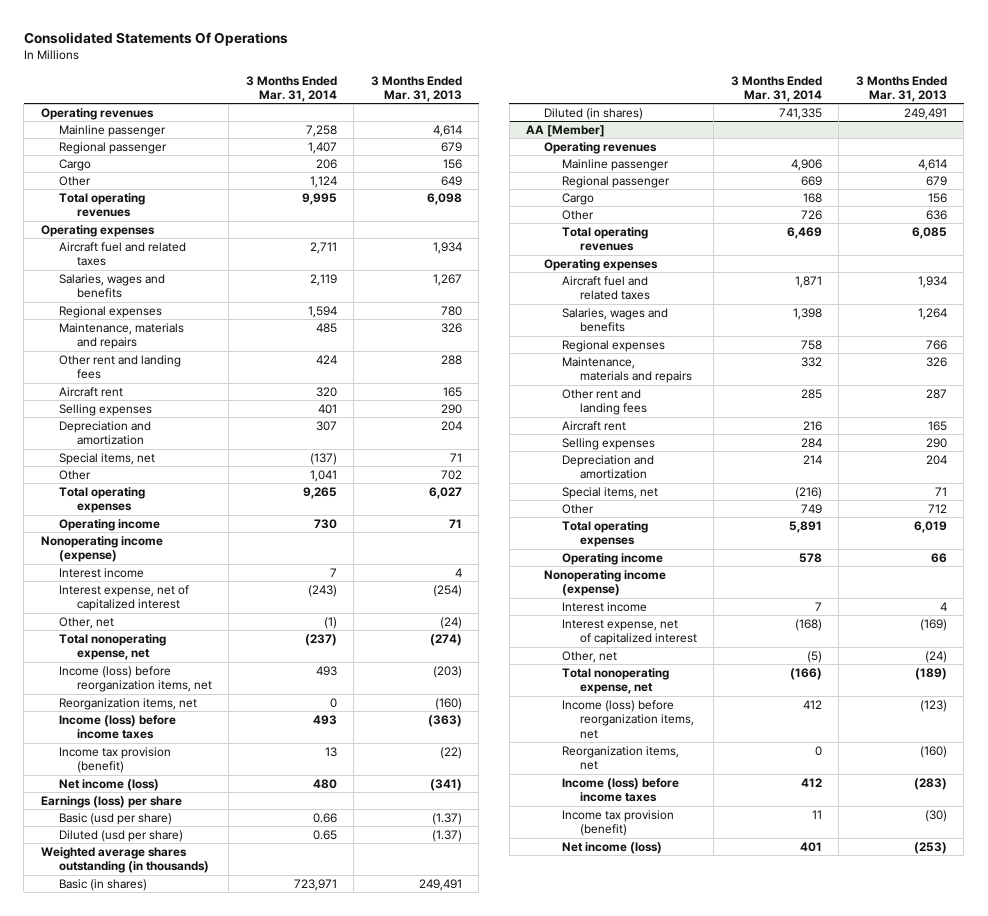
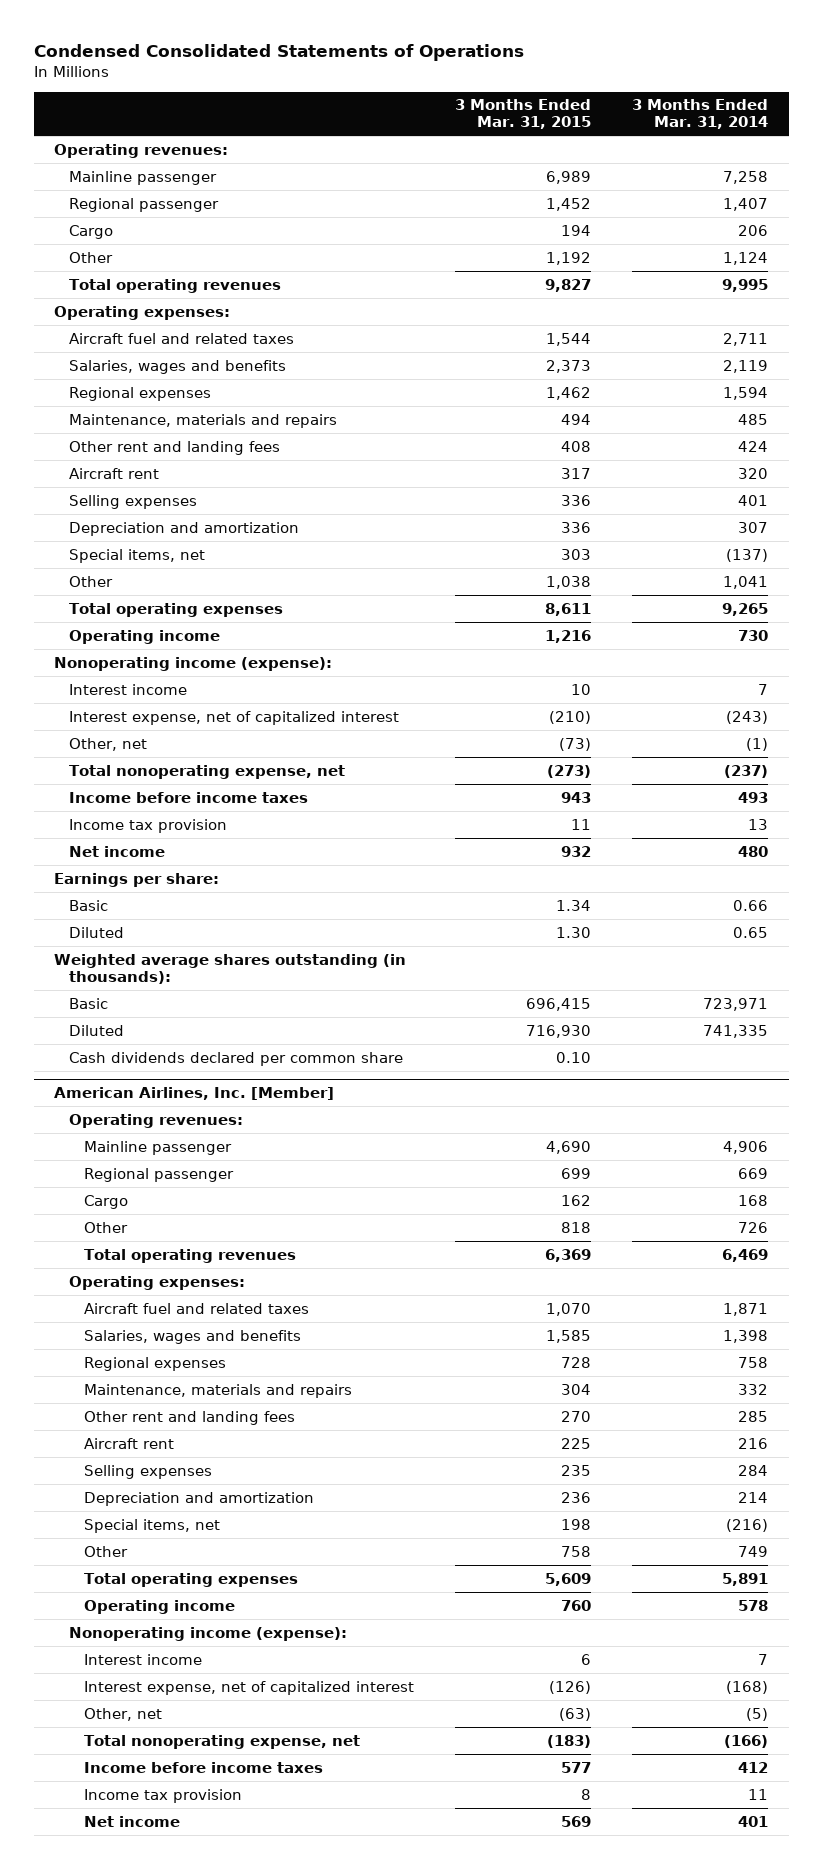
[23,31,288,46] Consolidated Statements Of Operations -> [33,43,524,61] Condensed Consolidated Statements of Operations
[370,75,462,102] 3 Months Ended Mar. 31, 2013 -> none
none -> [454,99,591,130] 3 Months Ended Mar. 31, 2015
[40,108,154,121] Operating revenues -> [54,143,229,158] Operating revenues:
[40,225,155,238] Operating expenses -> [54,305,231,320] Operating expenses:
[40,536,163,563] Nonoperating income (expense) -> [54,656,333,671] Nonoperating income (expense):
[58,666,212,693] Income (loss) before reorganization items, net -> none
[58,698,197,711] Reorganization items, net -> none
[525,125,605,138] AA [Member] -> none
[58,715,176,740] Income (loss) before income taxes -> [69,791,309,803] Income before income taxes
[58,747,171,774] Income tax provision (benefit) -> [69,818,228,833] Income tax provision
[58,779,159,792] Net income (loss) -> [69,845,166,857] Net income
[40,796,182,809] Earnings (loss) per share -> [54,872,220,887] Earnings per share:
[58,813,172,826] Basic (usd per share) -> [69,899,109,911] Basic
[58,830,183,843] Diluted (usd per share) -> [69,926,125,938] Diluted
[40,847,209,874] Weighted average shares outstanding (in thousands) -> [54,953,407,984] Weighted average shares outstanding (in thousands):
[58,879,147,892] Basic (in shares) -> [69,997,109,1009] Basic
[543,108,643,121] Diluted (in shares) -> [69,1024,125,1036] Diluted
none -> [69,1051,404,1066] Cash dividends declared per common share
none -> [54,1087,335,1101] American Airlines, Inc. [Member]
[543,142,657,155] Operating revenues -> [69,1113,244,1128] Operating revenues:
[543,259,658,272] Operating expenses -> [69,1275,246,1290] Operating expenses:
[543,570,666,597] Nonoperating income (expense) -> [69,1626,348,1641] Nonoperating income (expense):
[561,700,694,739] Income (loss) before reorganization items, net -> none
[561,746,679,771] Reorganization items, net -> none
[561,778,679,803] Income (loss) before income taxes -> [83,1761,323,1773] Income before income taxes
[561,810,674,837] Income tax provision (benefit) -> [83,1788,242,1803] Income tax provision
[561,842,662,855] Net income (loss) -> [83,1815,180,1827] Net income

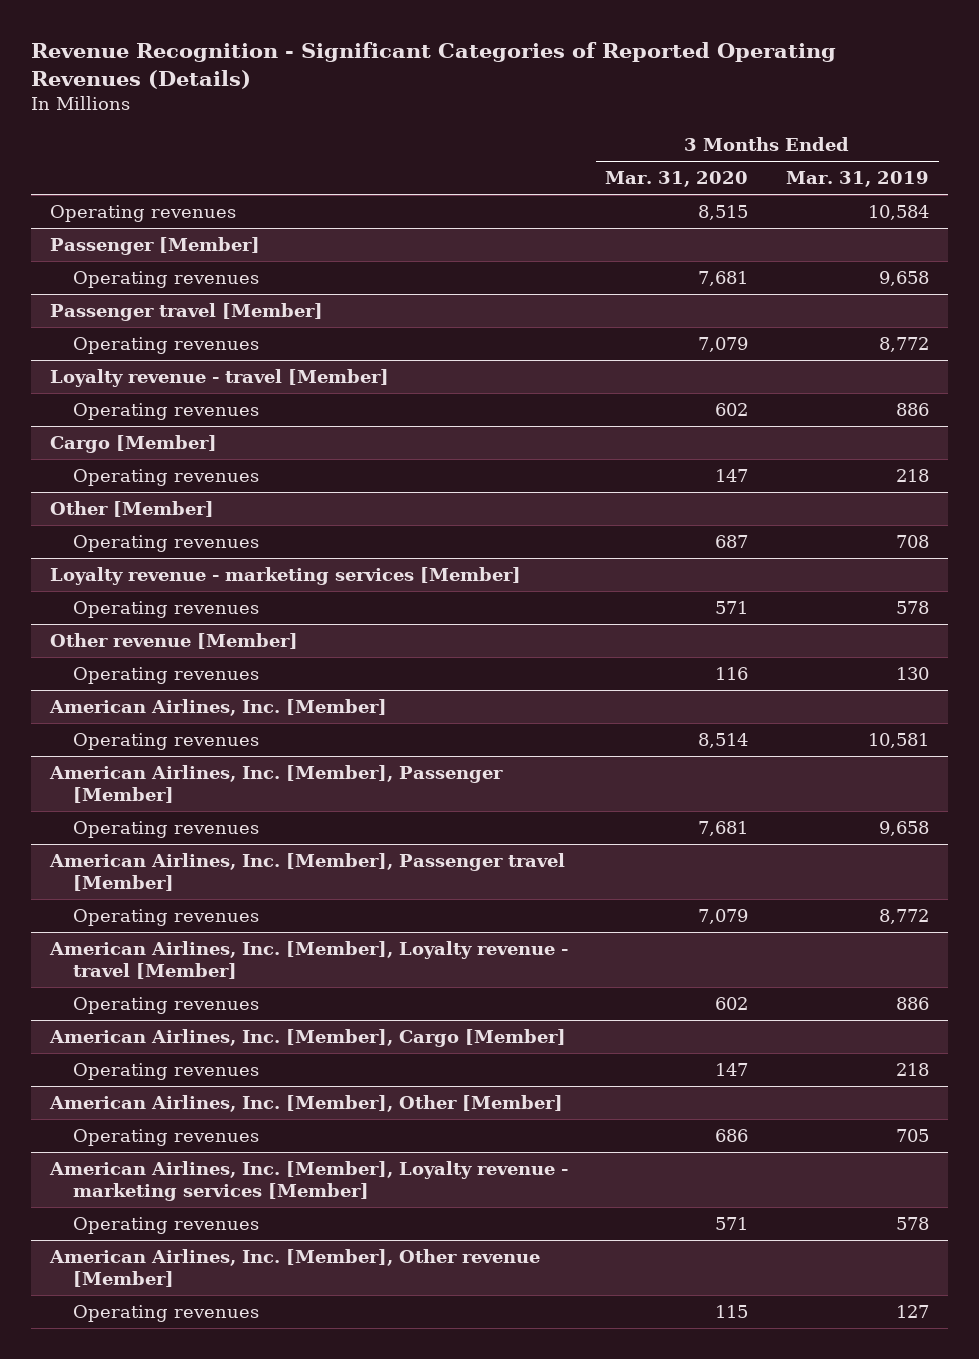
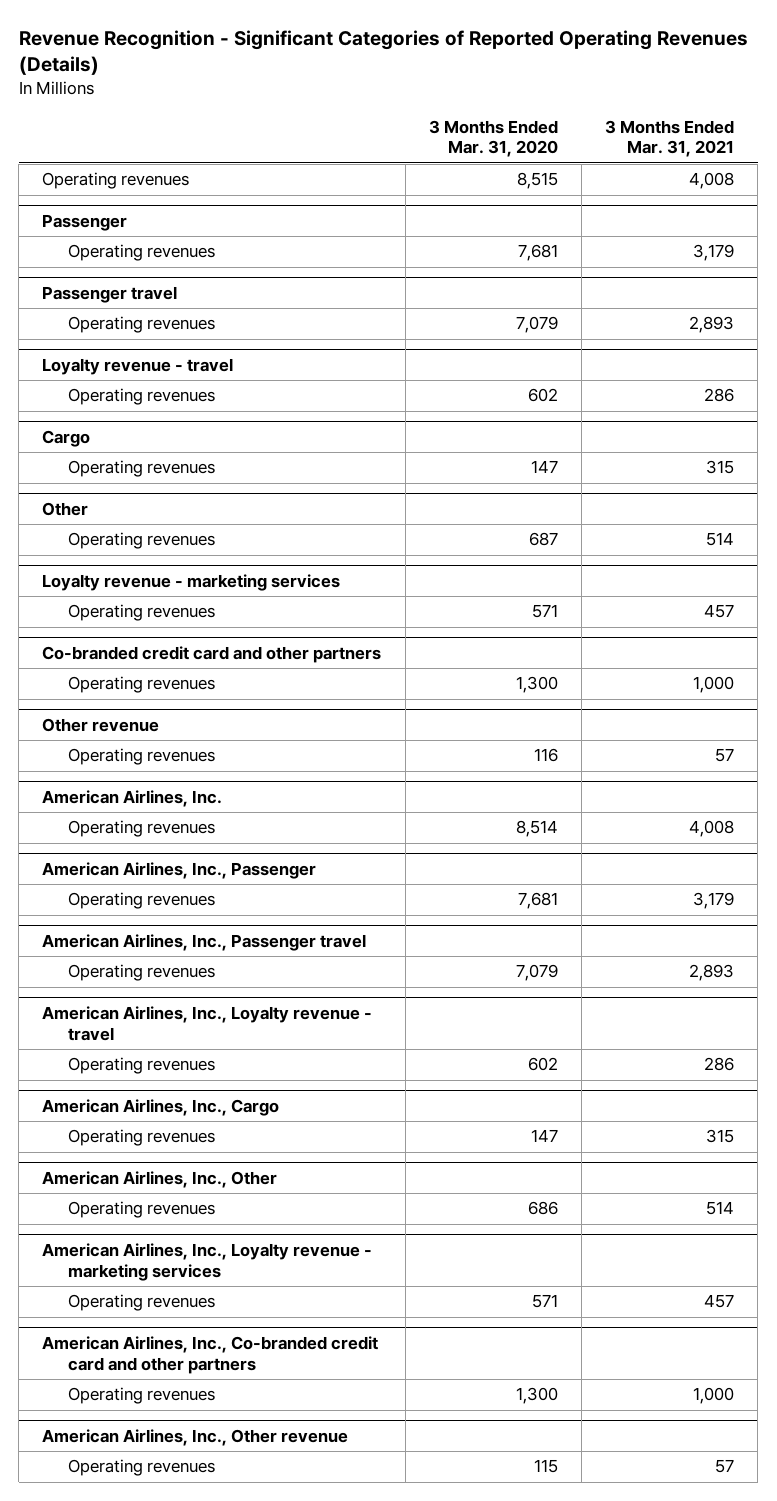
[786,171,930,188] Mar. 31, 2019 -> none
none -> [605,119,735,158] 3 Months Ended Mar. 31, 2021
[49,237,260,256] Passenger [Member] -> [42,213,128,231] Passenger
[49,303,323,322] Passenger travel [Member] -> [42,285,178,303] Passenger travel
[49,369,389,388] Loyalty revenue - travel [Member] -> [42,357,234,375] Loyalty revenue - travel
[49,435,217,454] Cargo [Member] -> [42,429,91,447] Cargo
[49,501,214,518] Other [Member] -> [42,501,89,516] Other
[49,567,521,586] Loyalty revenue - marketing services [Member] -> [42,573,341,591] Loyalty revenue - marketing services
none -> [42,645,382,663] Co-branded credit card and other partners
none -> [68,676,216,694] Operating revenues
[49,633,298,650] Other revenue [Member] -> [42,717,160,732] Other revenue
[48,699,387,717] American Airlines, Inc. [Member] -> [42,789,223,807] American Airlines, Inc.
[48,765,503,804] American Airlines, Inc. [Member], Passenger [Member] -> [42,861,317,879] American Airlines, Inc., Passenger
[48,853,565,892] American Airlines, Inc. [Member], Passenger travel [Member] -> [42,933,367,951] American Airlines, Inc., Passenger travel
[48,941,568,980] American Airlines, Inc. [Member], Loyalty revenue - travel [Member] -> [42,1005,373,1041] American Airlines, Inc., Loyalty revenue - travel
[48,1029,566,1048] American Airlines, Inc. [Member], Cargo [Member] -> [42,1098,280,1116] American Airlines, Inc., Cargo
[48,1095,563,1113] American Airlines, Inc. [Member], Other [Member] -> [42,1170,278,1188] American Airlines, Inc., Other
[48,1161,568,1202] American Airlines, Inc. [Member], Loyalty revenue - marketing services [Member] -> [42,1242,373,1281] American Airlines, Inc., Loyalty revenue - marketing services
none -> [42,1335,379,1374] American Airlines, Inc., Co-branded credit card and other partners
none -> [68,1387,216,1405] Operating revenues
[48,1249,540,1288] American Airlines, Inc. [Member], Other revenue [Member] -> [42,1428,349,1446] American Airlines, Inc., Other revenue

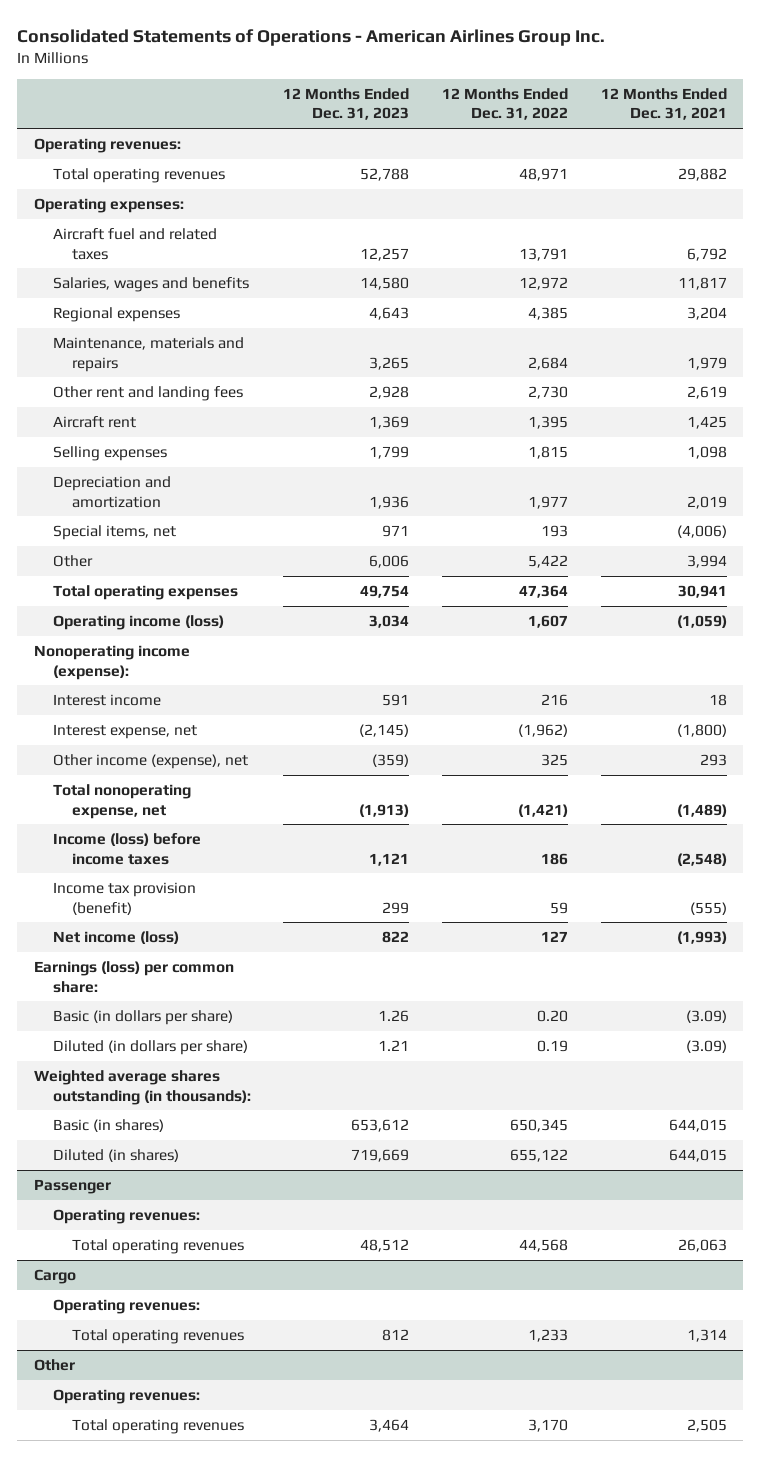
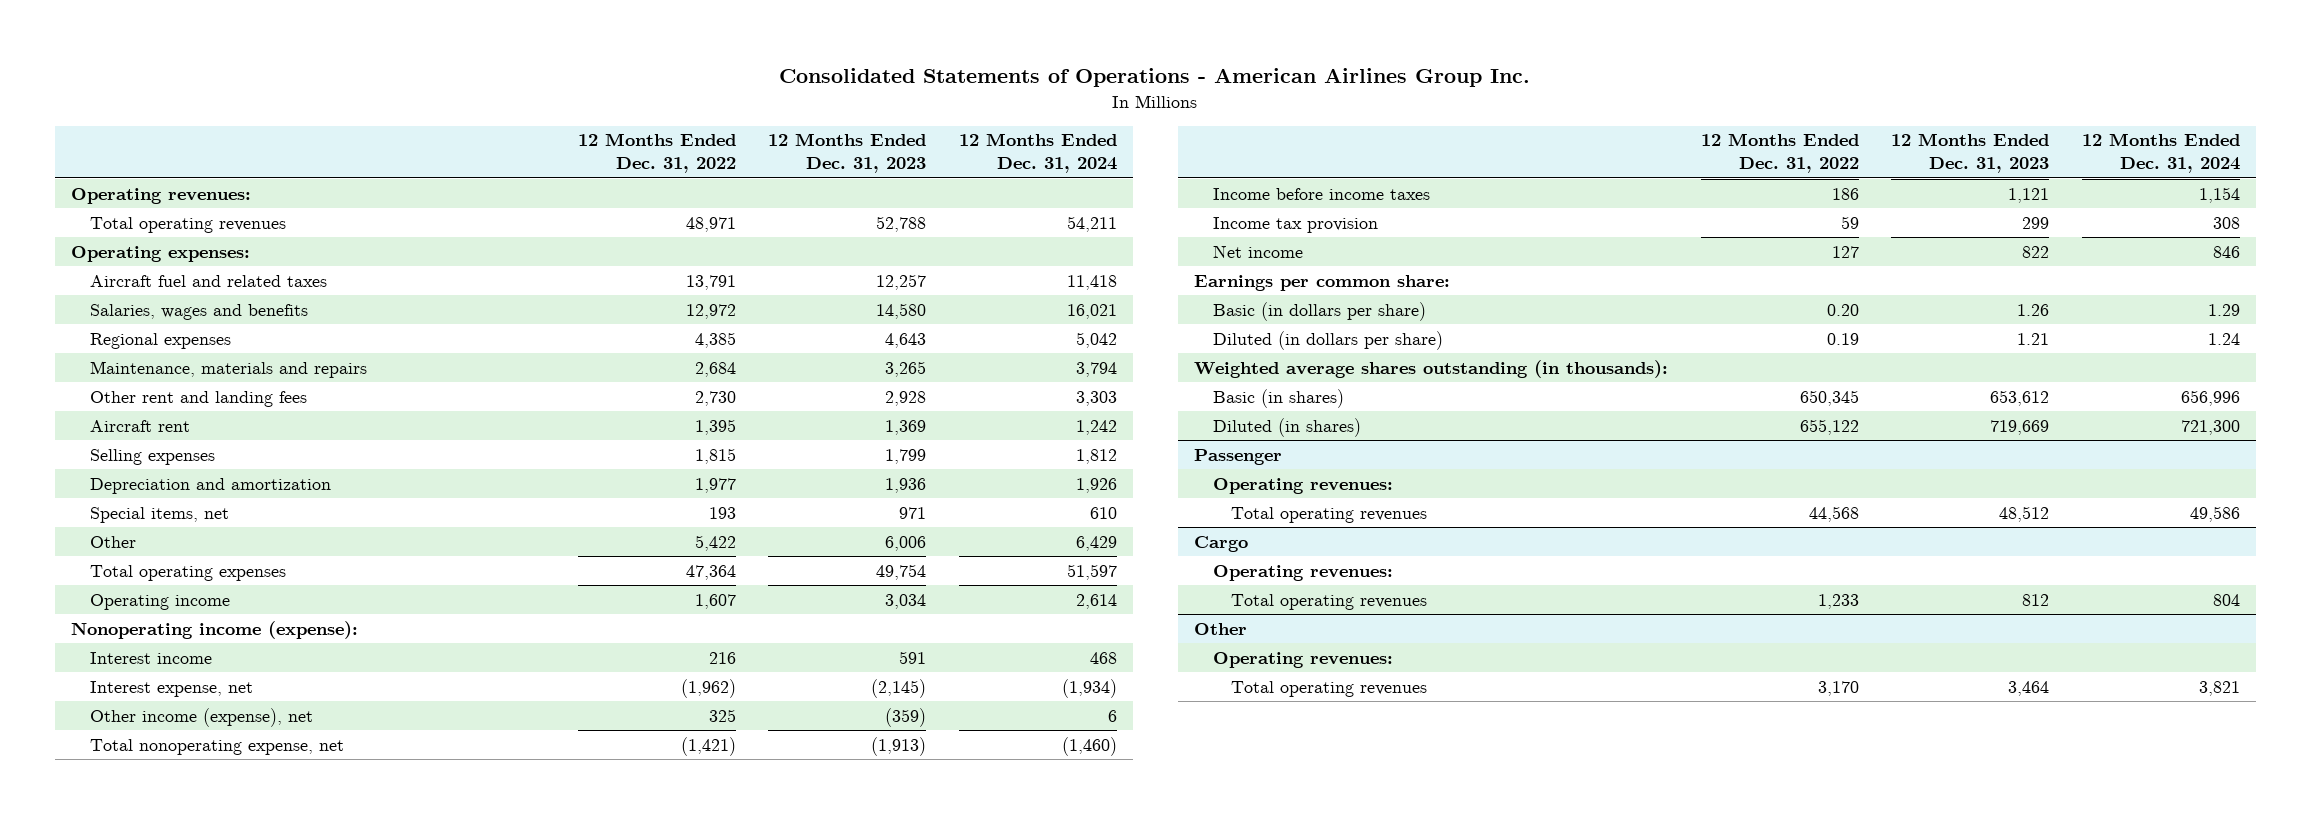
[600,87,727,121] 12 Months Ended Dec. 31, 2021 -> none
none -> [958,133,1117,174] 12 Months Ended Dec. 31, 2024
[52,615,224,631] Operating income (loss) -> [89,593,230,610] Operating income
[52,833,201,865] Income (loss) before income taxes -> [1212,187,1430,200] Income before income taxes
[52,882,196,915] Income tax provision (benefit) -> [1212,216,1378,233] Income tax provision
[52,931,179,945] Net income (loss) -> [1212,244,1303,258] Net income
[33,961,234,993] Earnings (loss) per common share: -> [1194,274,1451,291] Earnings per common share:

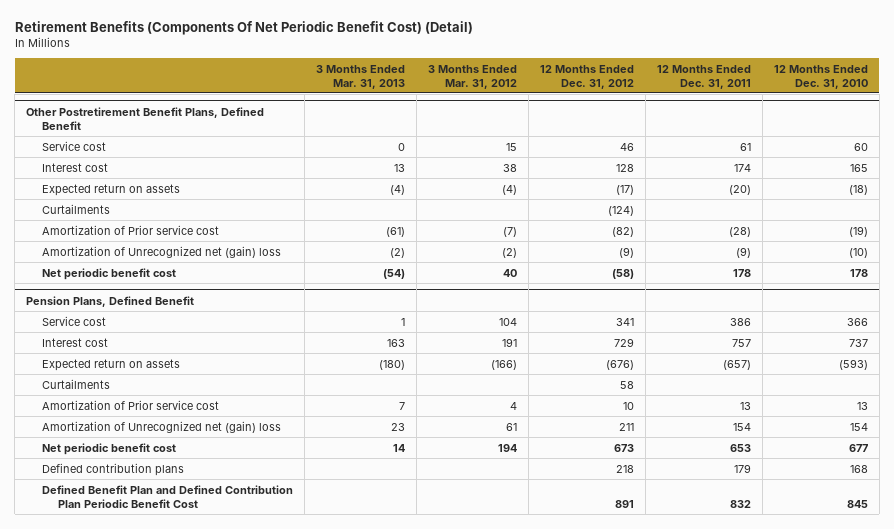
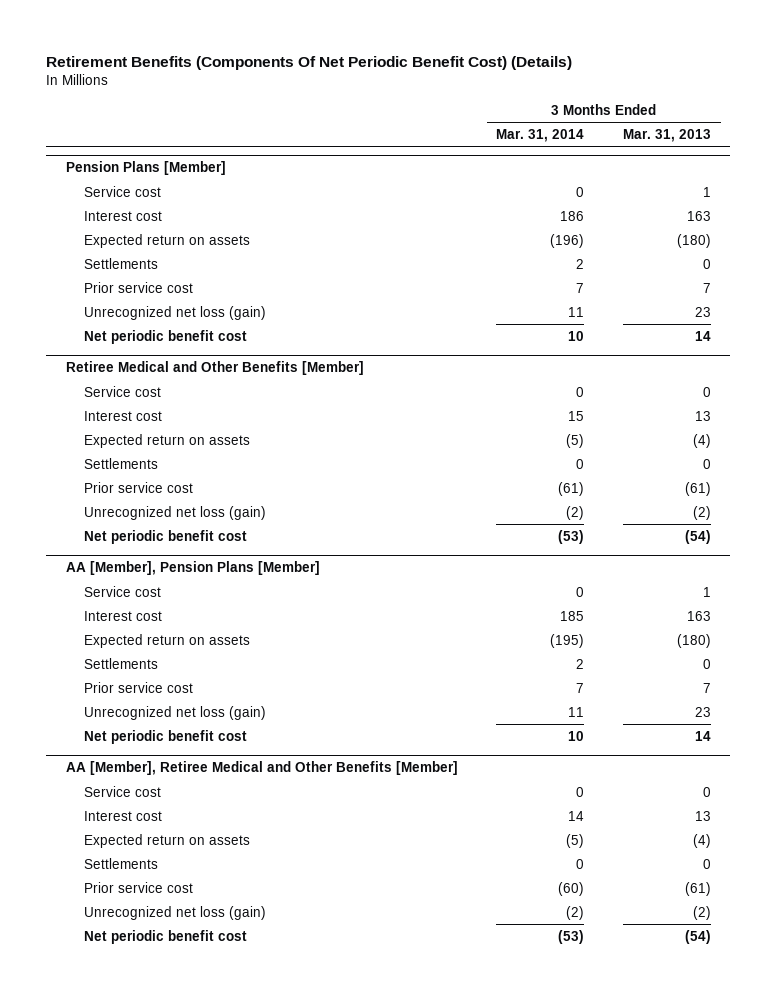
[14,20,473,35] Retirement Benefits (Components Of Net Periodic Benefit Cost) (Detail) -> [46,56,573,71] Retirement Benefits (Components Of Net Periodic Benefit Cost) (Details)
[427,64,517,89] 3 Months Ended Mar. 31, 2012 -> none
[539,64,634,89] 12 Months Ended Dec. 31, 2012 -> none
[656,64,751,89] 12 Months Ended Dec. 31, 2011 -> none
[773,64,868,89] 12 Months Ended Dec. 31, 2010 -> none
none -> [496,129,585,143] Mar. 31, 2014
[25,106,264,130] Other Postretirement Benefit Plans, Defined Benefit -> none
none -> [65,161,226,176] Pension Plans [Member]
none -> [84,185,162,197] Service cost
none -> [84,210,163,221] Interest cost
none -> [84,233,251,248] Expected return on assets
none -> [84,257,159,269] Settlements
none -> [84,281,194,293] Prior service cost
none -> [84,305,267,320] Unrecognized net loss (gain)
none -> [84,329,248,344] Net periodic benefit cost
none -> [65,361,364,376] Retiree Medical and Other Benefits [Member]
[42,203,111,214] Curtailments -> none
none -> [84,457,159,469] Settlements
[42,224,220,235] Amortization of Prior service cost -> [84,481,194,493] Prior service cost
[42,245,282,258] Amortization of Unrecognized net (gain) loss -> [84,505,267,520] Unrecognized net loss (gain)
[25,295,194,307] Pension Plans, Defined Benefit -> none
none -> [65,561,320,576] AA [Member], Pension Plans [Member]
[42,378,111,389] Curtailments -> none
none -> [84,657,159,669] Settlements
[42,399,220,410] Amortization of Prior service cost -> [84,681,194,693] Prior service cost
[42,420,282,433] Amortization of Unrecognized net (gain) loss -> [84,705,267,720] Unrecognized net loss (gain)
[42,462,185,476] Defined contribution plans -> none
[42,484,294,508] Defined Benefit Plan and Defined Contribution Plan Periodic Benefit Cost -> none
none -> [65,761,458,776] AA [Member], Retiree Medical and Other Benefits [Member]
none -> [84,785,162,797] Service cost
none -> [84,810,163,821] Interest cost
none -> [84,833,251,848] Expected return on assets
none -> [84,857,159,869] Settlements
none -> [84,881,194,893] Prior service cost
none -> [84,905,267,920] Unrecognized net loss (gain)
none -> [84,929,248,944] Net periodic benefit cost

